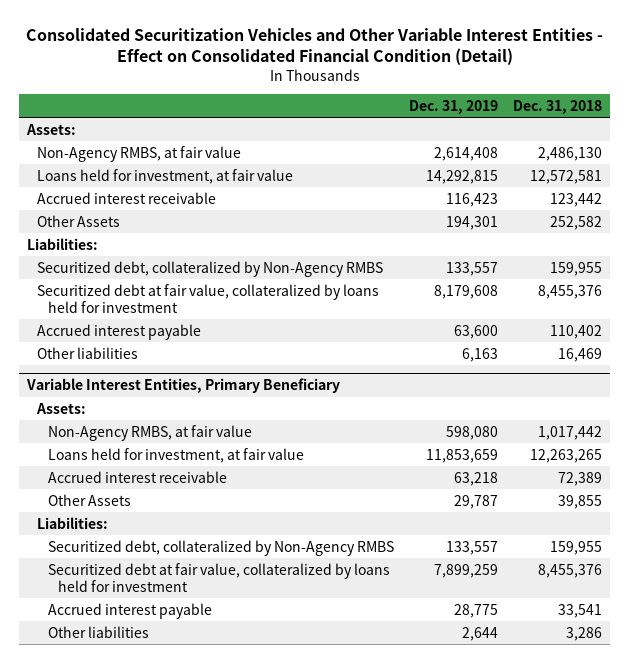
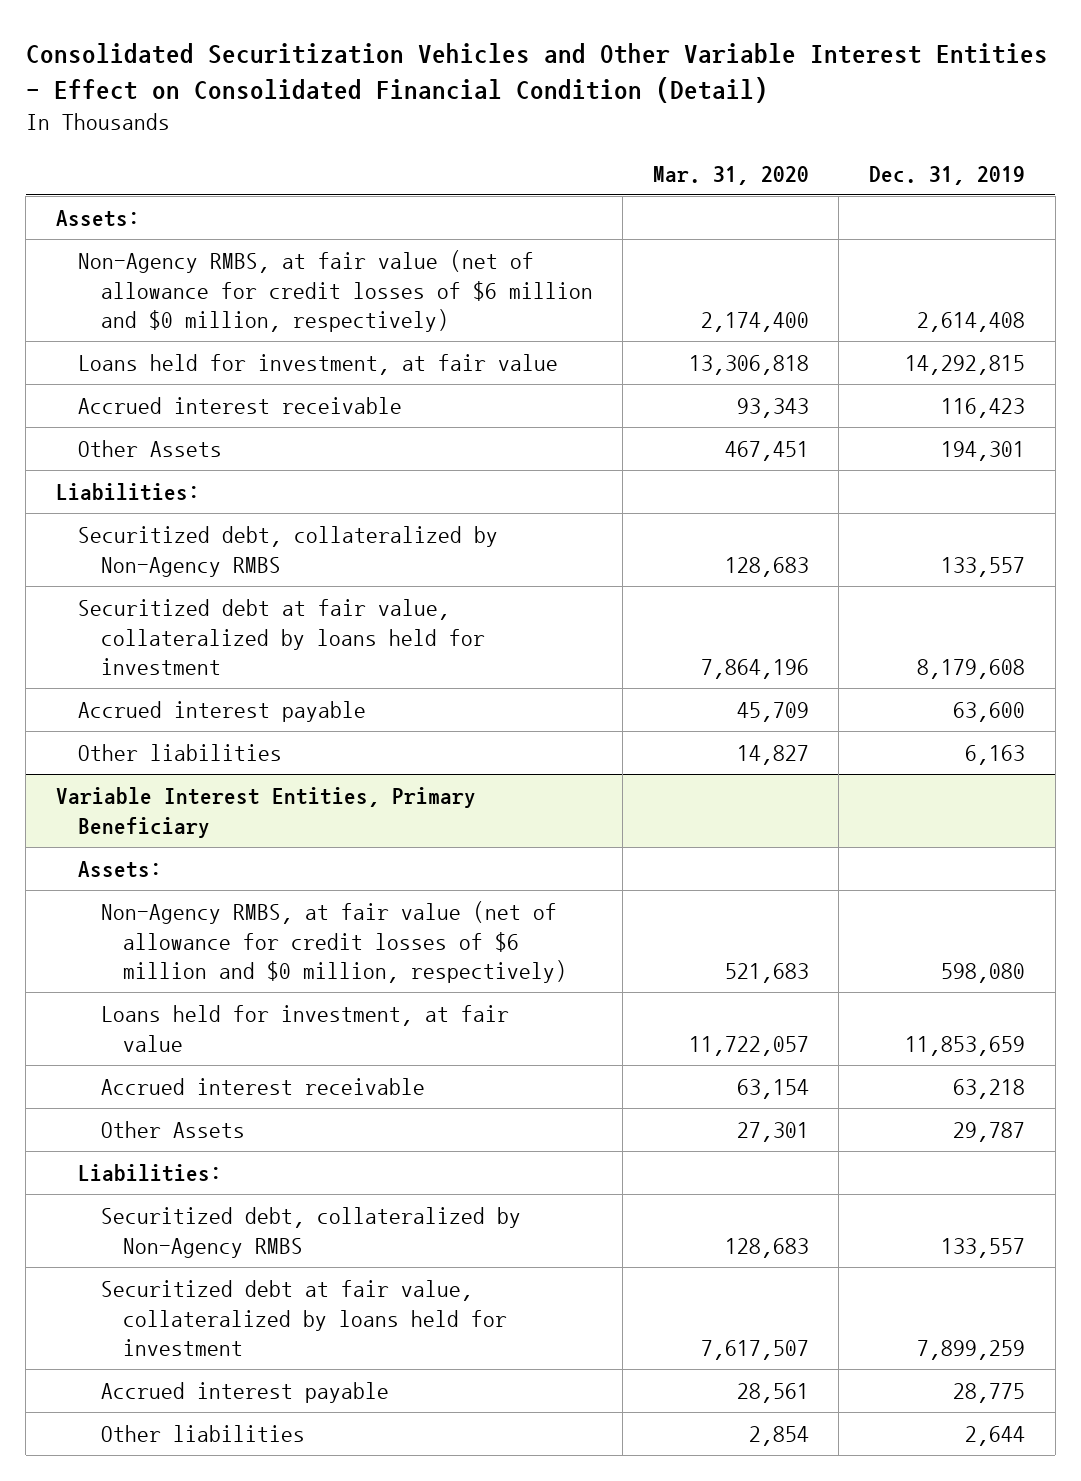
[513,99,603,114] Dec. 31, 2018 -> none
none -> [652,165,809,185] Mar. 31, 2020
[37,145,242,162] Non-Agency RMBS, at fair value -> [78,249,593,333] Non-Agency RMBS, at fair value (net of allowance for credit losses of $6 million and $0 million, respectively)
[47,424,252,441] Non-Agency RMBS, at fair value -> [100,900,567,984] Non-Agency RMBS, at fair value (net of allowance for credit losses of $6 million and $0 million, respectively)

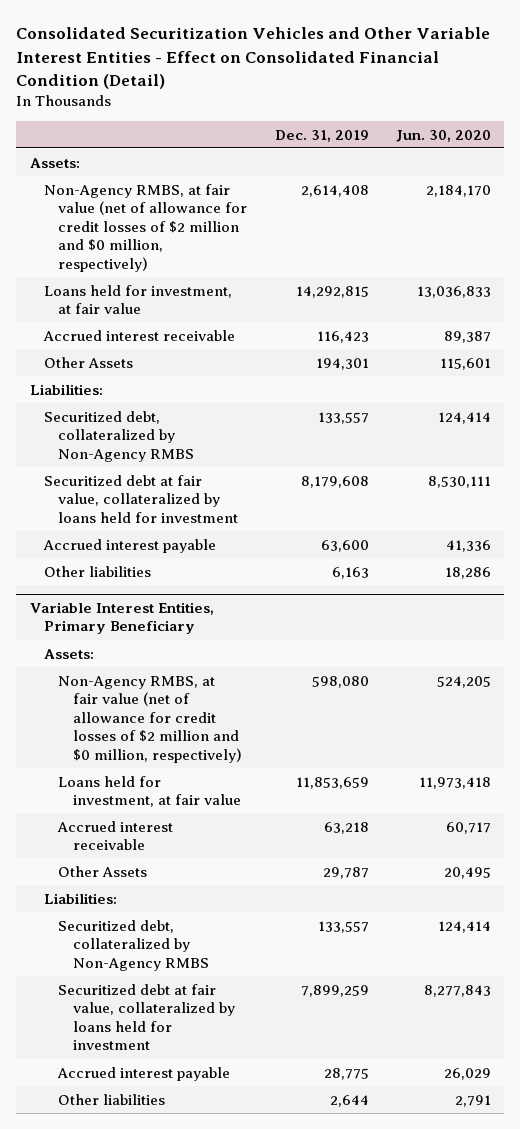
[652,165,809,185] Mar. 31, 2020 -> none
none -> [395,129,491,142] Jun. 30, 2020
[78,249,593,333] Non-Agency RMBS, at fair value (net of allowance for credit losses of $6 million and $0 million, respectively) -> [44,183,248,272] Non-Agency RMBS, at fair value (net of allowance for credit losses of $2 million and $0 million, respectively)
[100,900,567,984] Non-Agency RMBS, at fair value (net of allowance for credit losses of $6 million and $0 million, respectively) -> [58,675,242,763] Non-Agency RMBS, at fair value (net of allowance for credit losses of $2 million and $0 million, respectively)

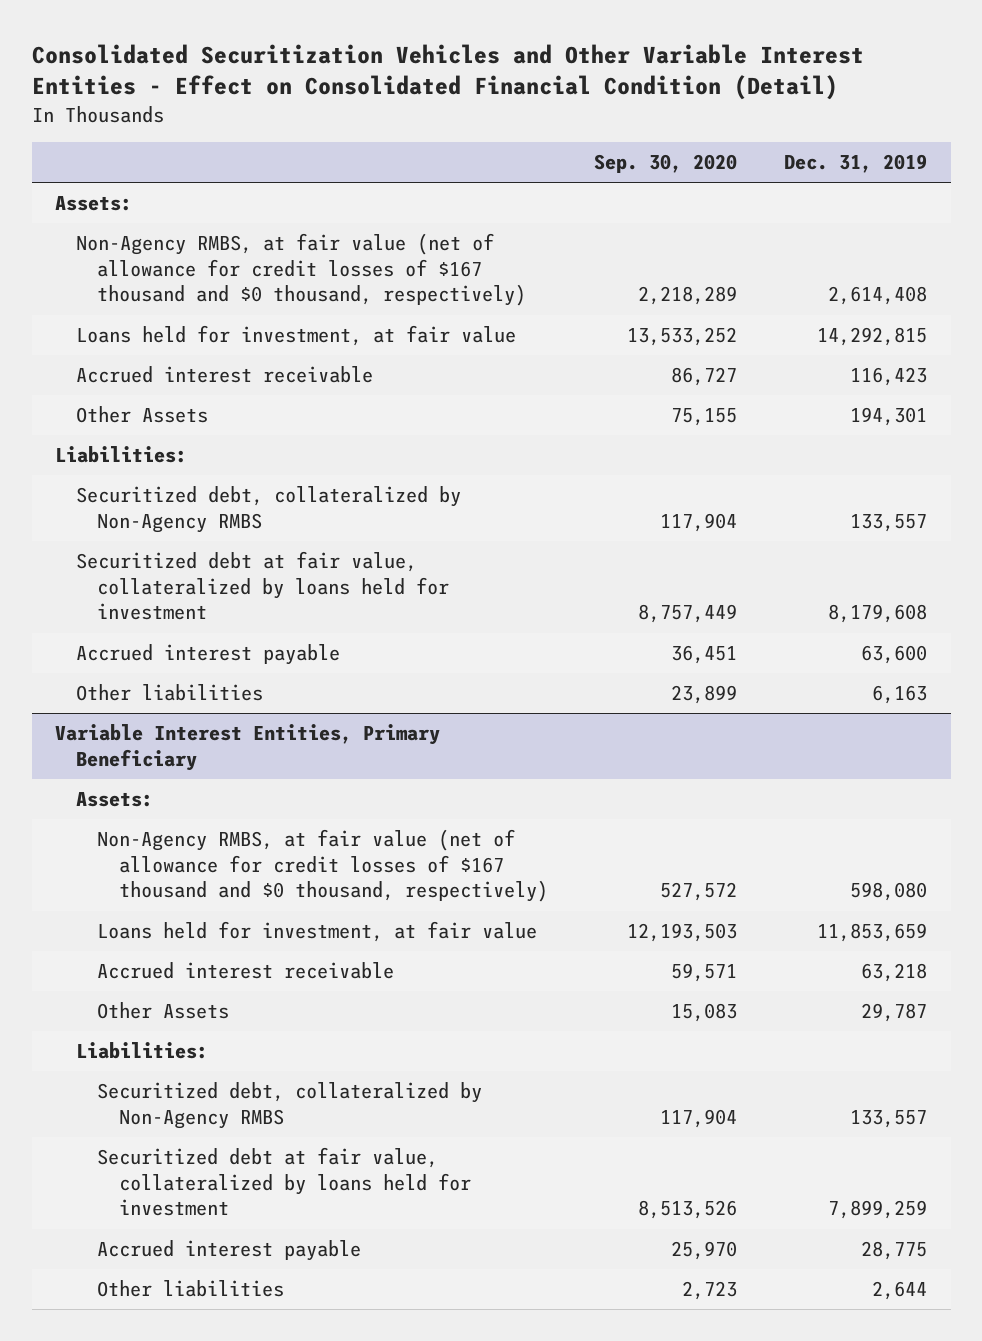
[395,129,491,142] Jun. 30, 2020 -> none
none -> [594,153,738,173] Sep. 30, 2020
[44,183,248,272] Non-Agency RMBS, at fair value (net of allowance for credit losses of $2 million and $0 million, respectively) -> [76,233,527,307] Non-Agency RMBS, at fair value (net of allowance for credit losses of $167 thousand and $0 thousand, respectively)
[58,675,242,763] Non-Agency RMBS, at fair value (net of allowance for credit losses of $2 million and $0 million, respectively) -> [97,829,548,903] Non-Agency RMBS, at fair value (net of allowance for credit losses of $167 thousand and $0 thousand, respectively)

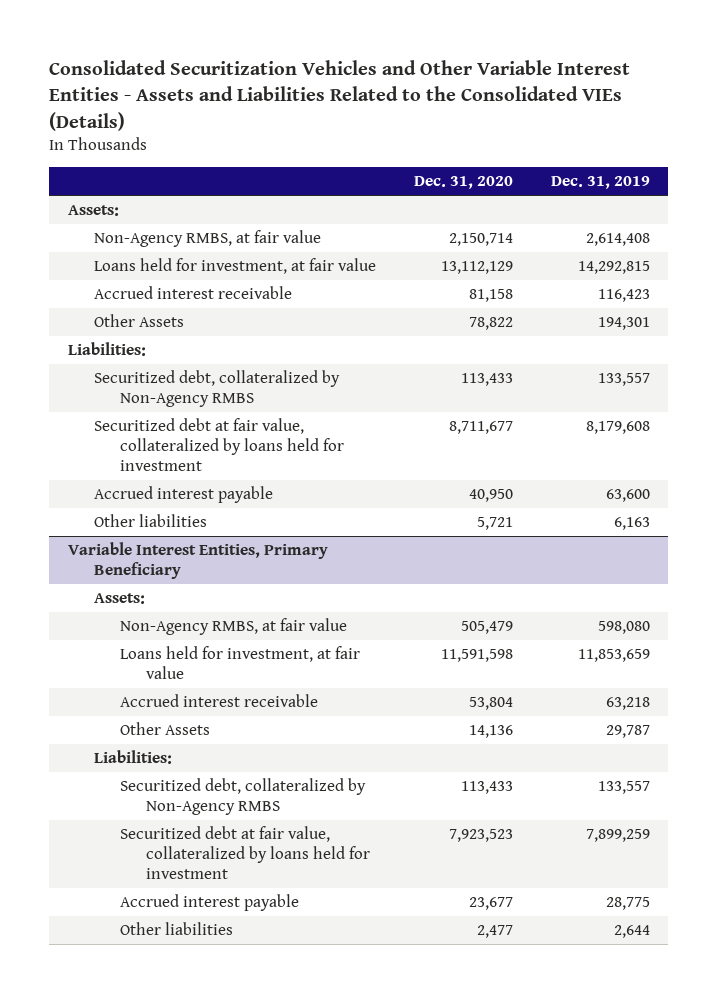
[31,43,864,101] Consolidated Securitization Vehicles and Other Variable Interest Entities - Effect on Consolidated Financial Condition (Detail) -> [48,60,630,131] Consolidated Securitization Vehicles and Other Variable Interest Entities - Assets and Liabilities Related to the Consolidated VIEs (Details)
[594,153,738,173] Sep. 30, 2020 -> none
none -> [413,176,513,190] Dec. 31, 2020
[76,233,527,307] Non-Agency RMBS, at fair value (net of allowance for credit losses of $167 thousand and $0 thousand, respectively) -> [93,230,321,248] Non-Agency RMBS, at fair value
[97,829,548,903] Non-Agency RMBS, at fair value (net of allowance for credit losses of $167 thousand and $0 thousand, respectively) -> [119,618,347,636] Non-Agency RMBS, at fair value

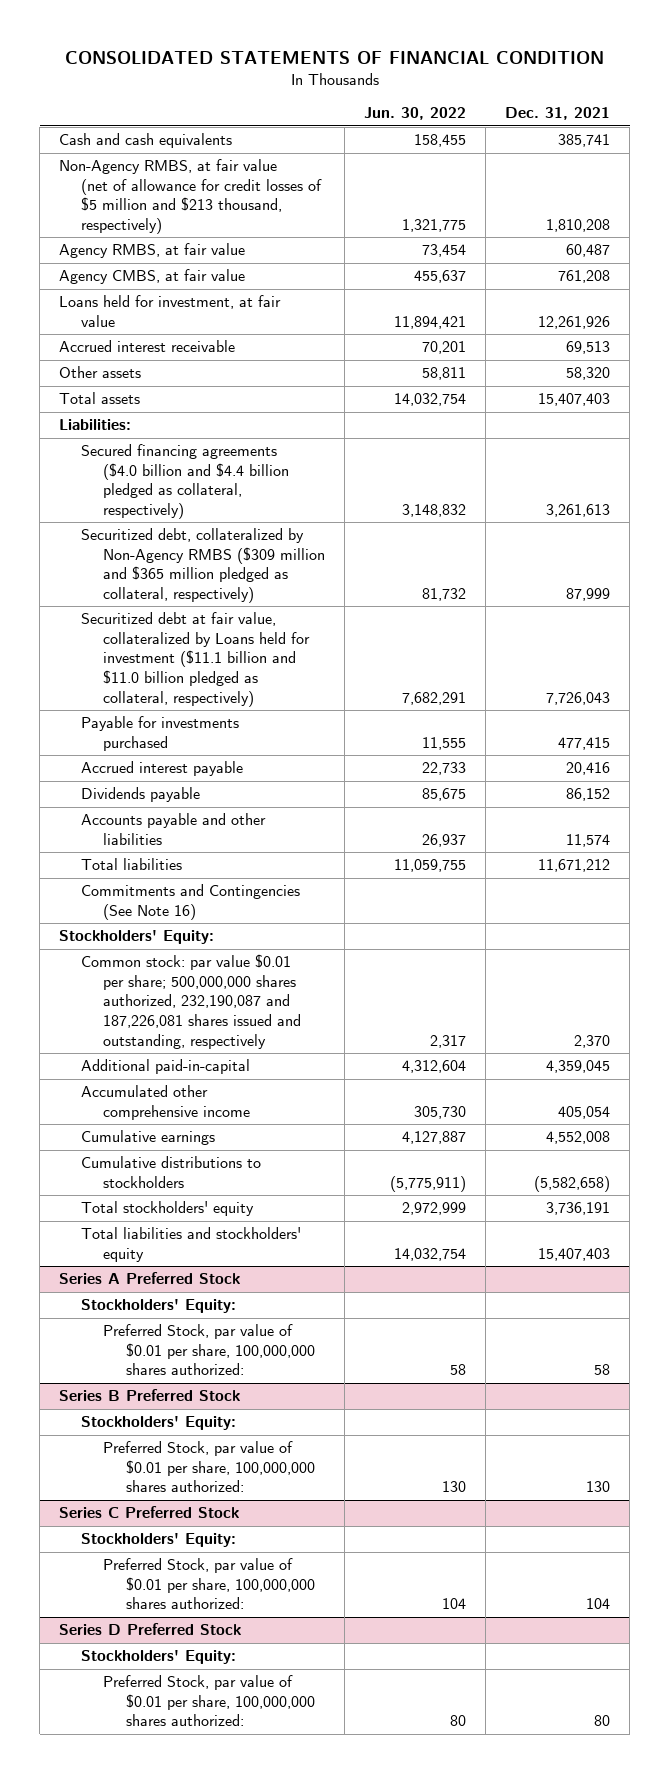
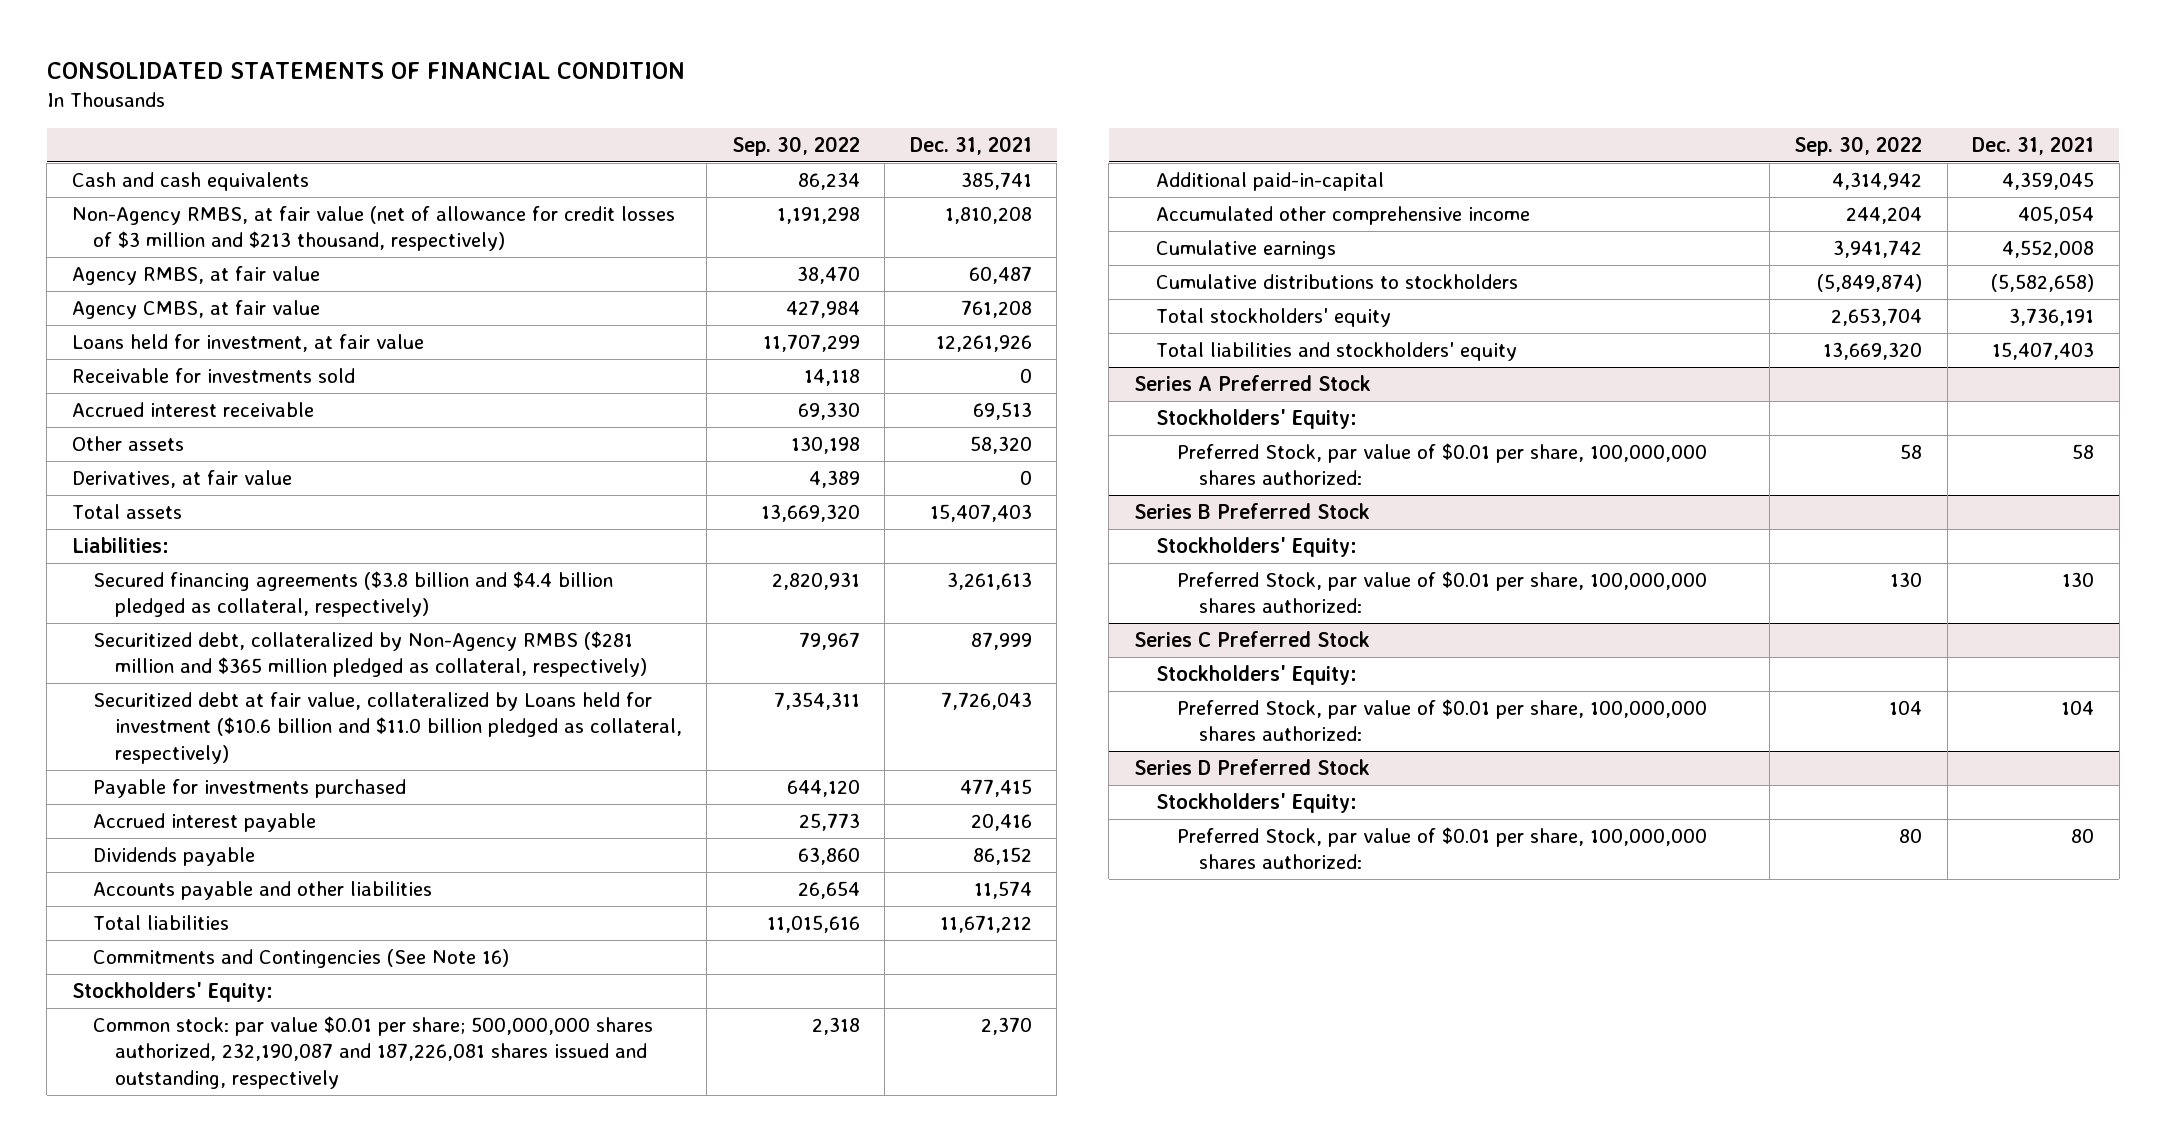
[364,107,467,121] Jun. 30, 2022 -> none
none -> [731,136,860,157] Sep. 30, 2022
[59,159,323,234] Non-Agency RMBS, at fair value (net of allowance for credit losses of $5 million and $213 thousand, respectively) -> [71,205,675,252] Non-Agency RMBS, at fair value (net of allowance for credit losses of $3 million and $213 thousand, respectively)
none -> [71,367,355,383] Receivable for investments sold
none -> [71,469,292,488] Derivatives, at fair value
[81,444,290,519] Secured financing agreements ($4.0 billion and $4.4 billion pledged as collateral, respectively) -> [93,570,614,618] Secured financing agreements ($3.8 billion and $4.4 billion pledged as collateral, respectively)
[81,528,326,603] Securitized debt, collateralized by Non-Agency RMBS ($309 million and $365 million pledged as collateral, respectively) -> [93,630,647,678] Securitized debt, collateralized by Non-Agency RMBS ($281 million and $365 million pledged as collateral, respectively)
[81,612,311,707] Securitized debt at fair value, collateralized by Loans held for investment ($11.1 billion and $11.0 billion pledged as collateral, respectively) -> [93,691,682,764] Securitized debt at fair value, collateralized by Loans held for investment ($10.6 billion and $11.0 billion pledged as collateral, respectively)

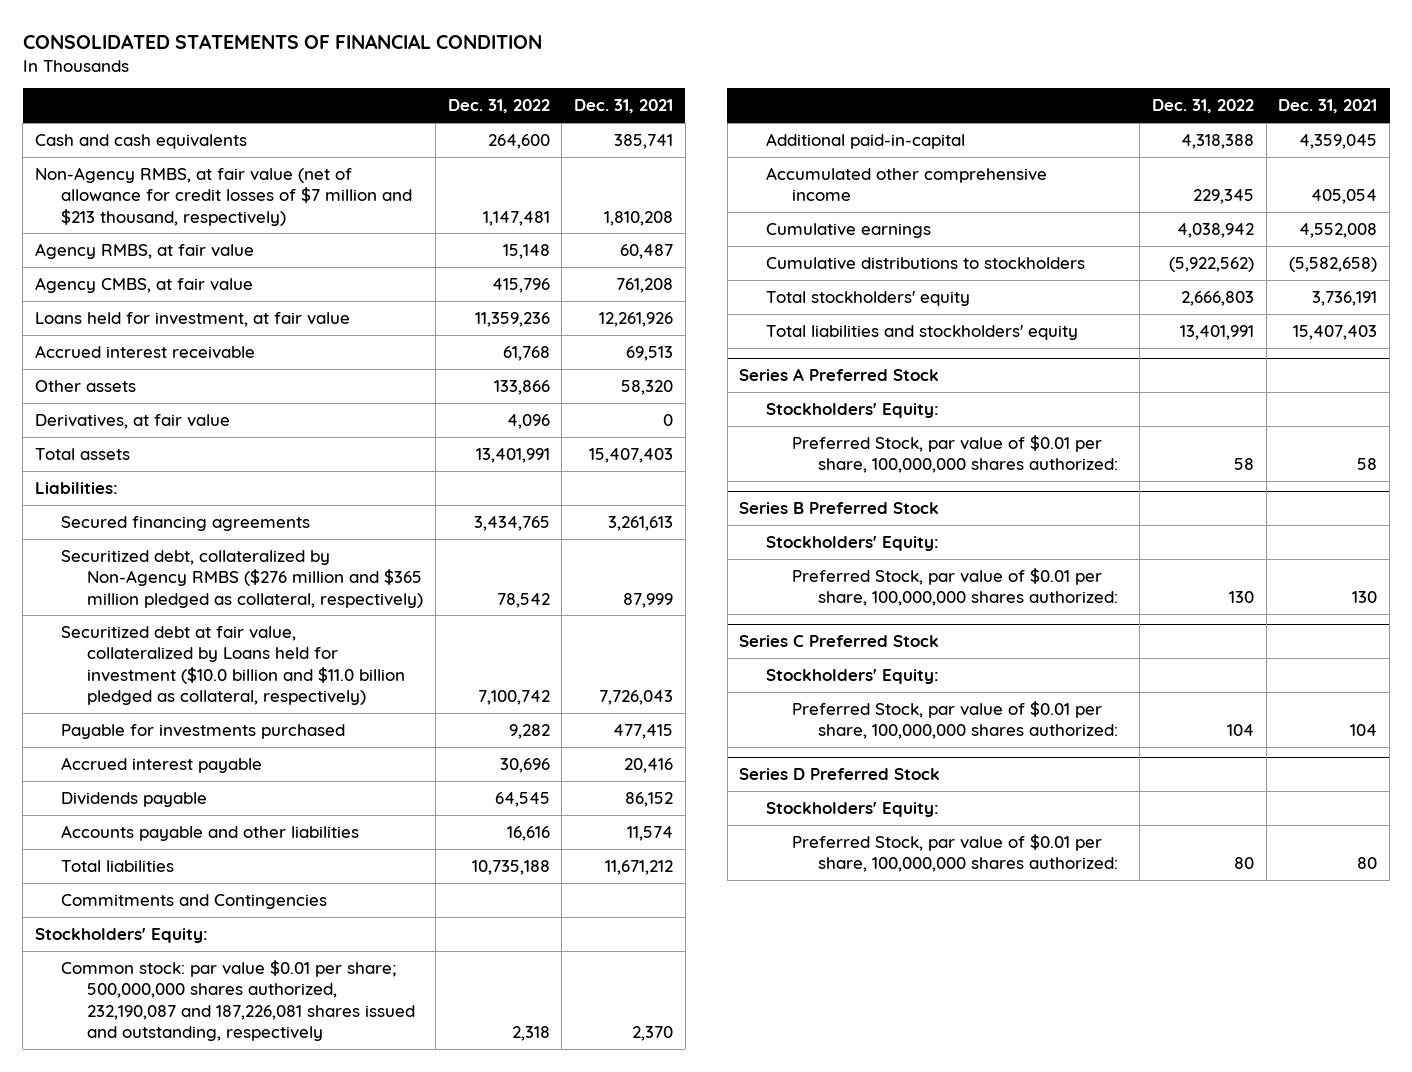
[731,136,860,157] Sep. 30, 2022 -> none
none -> [447,99,550,114] Dec. 31, 2022
[71,205,675,252] Non-Agency RMBS, at fair value (net of allowance for credit losses of $3 million and $213 thousand, respectively) -> [35,166,413,226] Non-Agency RMBS, at fair value (net of allowance for credit losses of $7 million and $213 thousand, respectively)
[71,367,355,383] Receivable for investments sold -> none
[93,570,614,618] Secured financing agreements ($3.8 billion and $4.4 billion pledged as collateral, respectively) -> [61,515,311,531] Secured financing agreements
[93,630,647,678] Securitized debt, collateralized by Non-Agency RMBS ($281 million and $365 million pledged as collateral, respectively) -> [61,549,424,608] Securitized debt, collateralized by Non-Agency RMBS ($276 million and $365 million pledged as collateral, respectively)
[93,691,682,764] Securitized debt at fair value, collateralized by Loans held for investment ($10.6 billion and $11.0 billion pledged as collateral, respectively) -> [61,625,406,705] Securitized debt at fair value, collateralized by Loans held for investment ($10.0 billion and $11.0 billion pledged as collateral, respectively)
[93,948,510,968] Commitments and Contingencies (See Note 16) -> [61,893,328,909] Commitments and Contingencies

